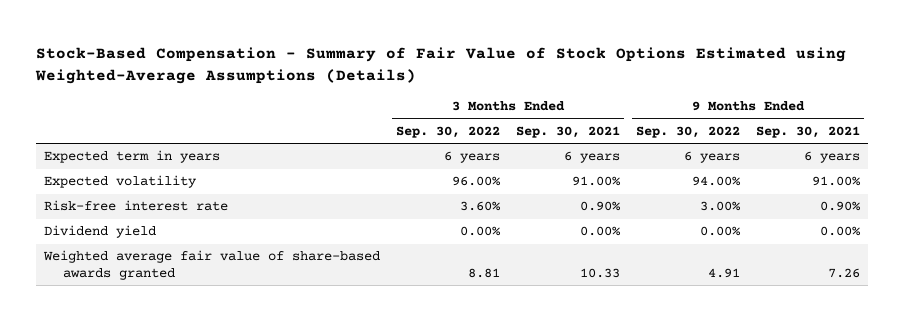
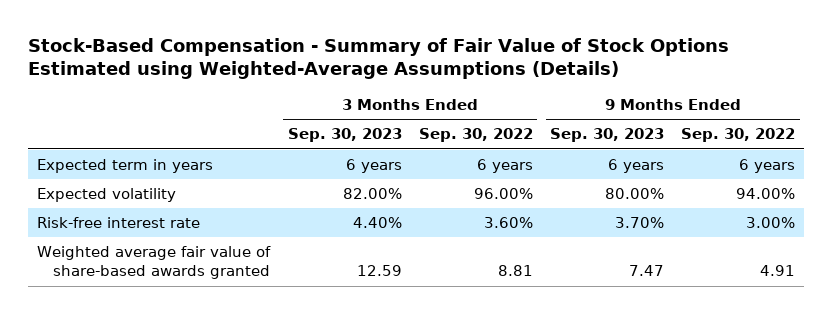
[516,125,621,138] Sep. 30, 2021 -> none
[756,125,861,138] Sep. 30, 2021 -> none
none -> [287,128,402,143] Sep. 30, 2023
none -> [550,128,665,143] Sep. 30, 2023
[44,225,157,239] Dividend yield -> none

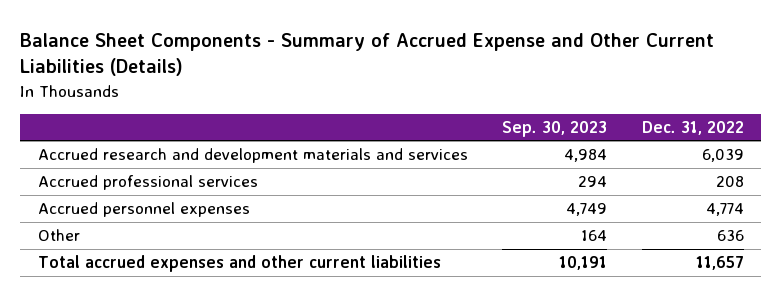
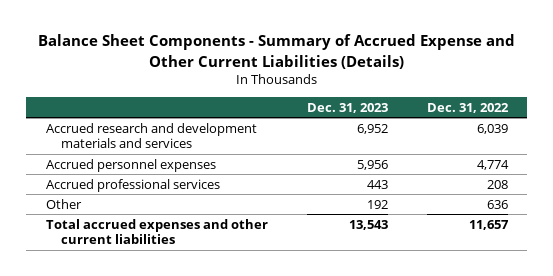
[502,120,608,137] Sep. 30, 2023 -> none
none -> [306,102,388,113] Dec. 31, 2023
[37,175,258,191] Accrued professional services -> [45,178,220,192] Accrued professional services

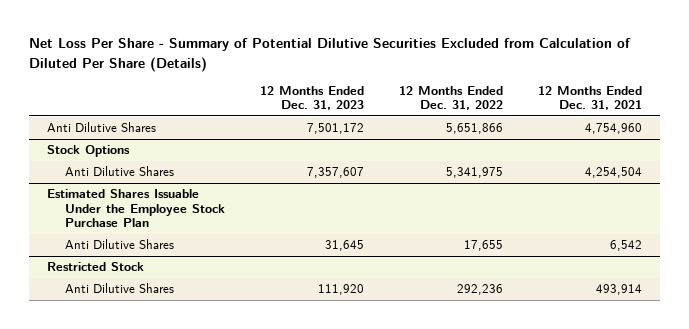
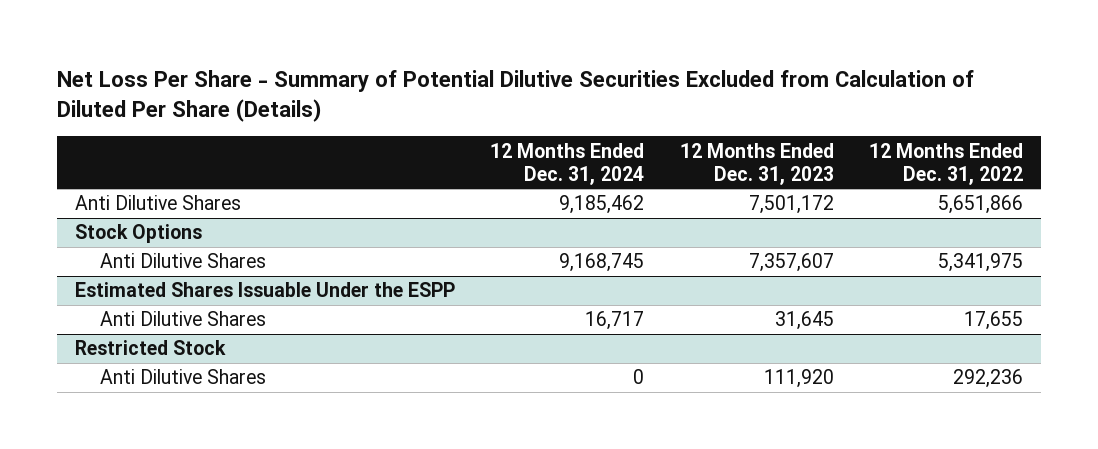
[538,85,643,111] 12 Months Ended Dec. 31, 2021 -> none
none -> [490,142,645,185] 12 Months Ended Dec. 31, 2024
[46,189,225,228] Estimated Shares Issuable Under the Employee Stock Purchase Plan -> [74,282,455,298] Estimated Shares Issuable Under the ESPP

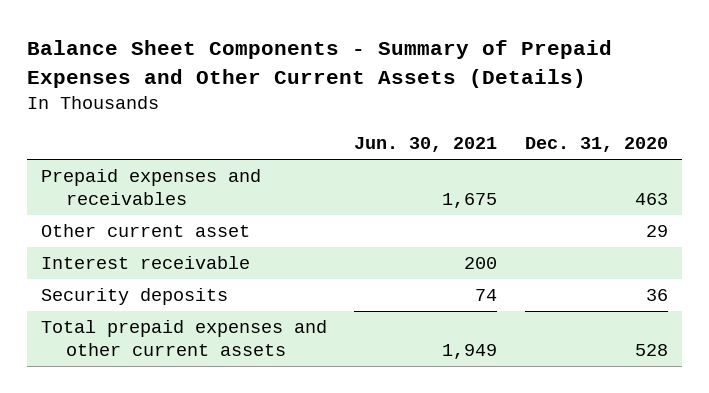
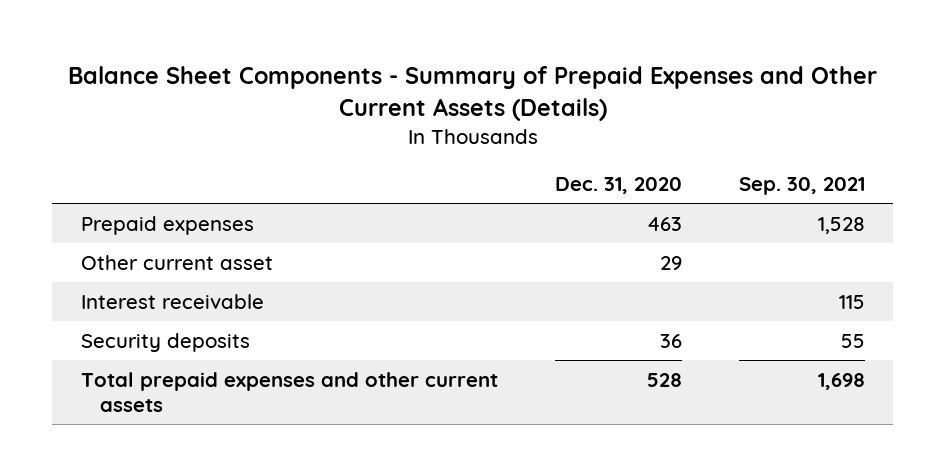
[354,137,498,153] Jun. 30, 2021 -> none
none -> [738,177,865,196] Sep. 30, 2021
[40,169,261,206] Prepaid expenses and receivables -> [80,215,254,235] Prepaid expenses

